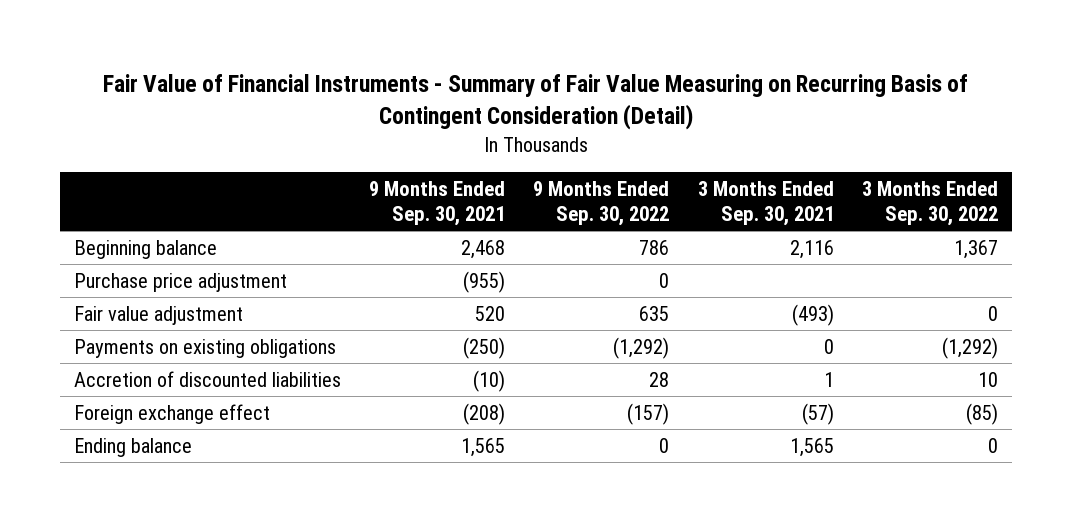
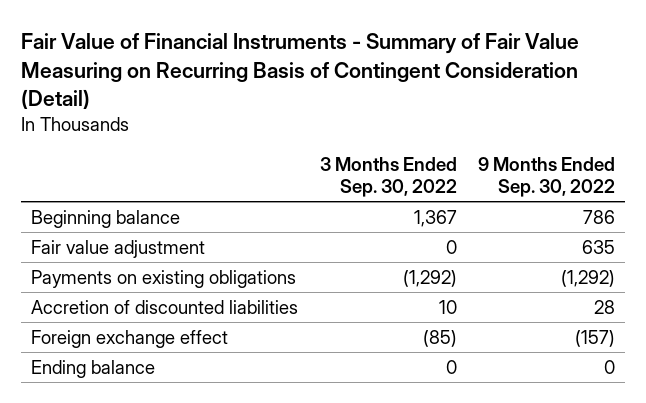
[369,180,506,227] 9 Months Ended Sep. 30, 2021 -> none
[697,180,834,227] 3 Months Ended Sep. 30, 2021 -> none
[74,272,288,292] Purchase price adjustment -> none

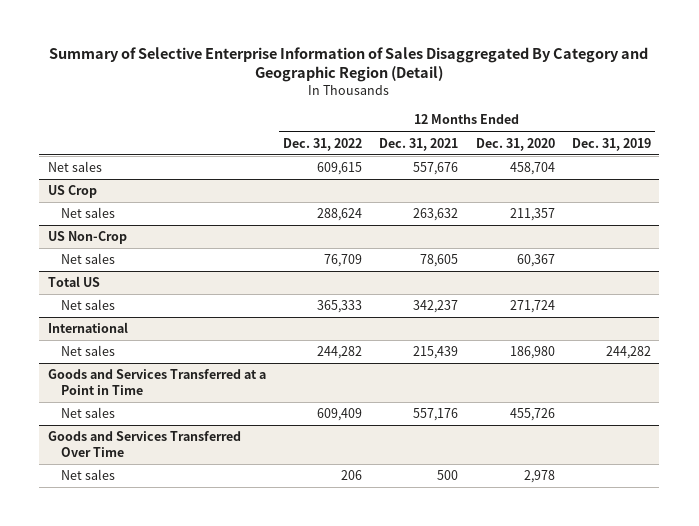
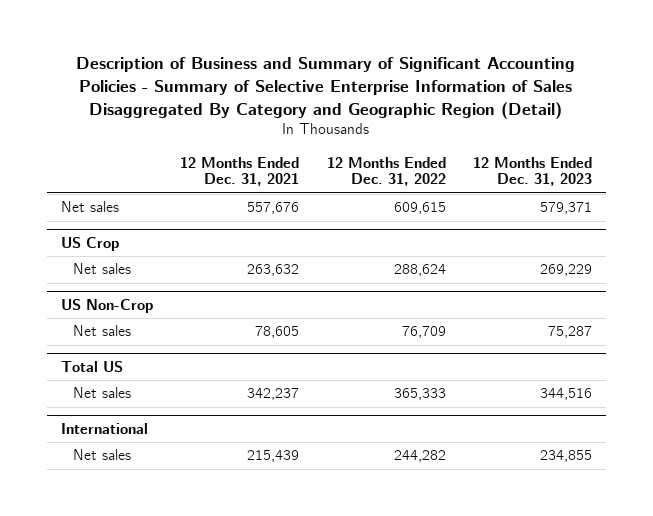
[49,46,649,83] Summary of Selective Enterprise Information of Sales Disaggregated By Category and Geographic Region (Detail) -> [76,57,576,119] Description of Business and Summary of Significant Accounting Policies - Summary of Selective Enterprise Information of Sales Disaggregated By Category and Geographic Region (Detail)
[475,137,555,151] Dec. 31, 2020 -> none
[571,137,651,151] Dec. 31, 2019 -> none
none -> [473,156,593,187] 12 Months Ended Dec. 31, 2023
[47,369,266,395] Goods and Services Transferred at a Point in Time -> none
[60,407,115,419] Net sales -> none
[47,431,241,457] Goods and Services Transferred Over Time -> none
[60,469,115,481] Net sales -> none

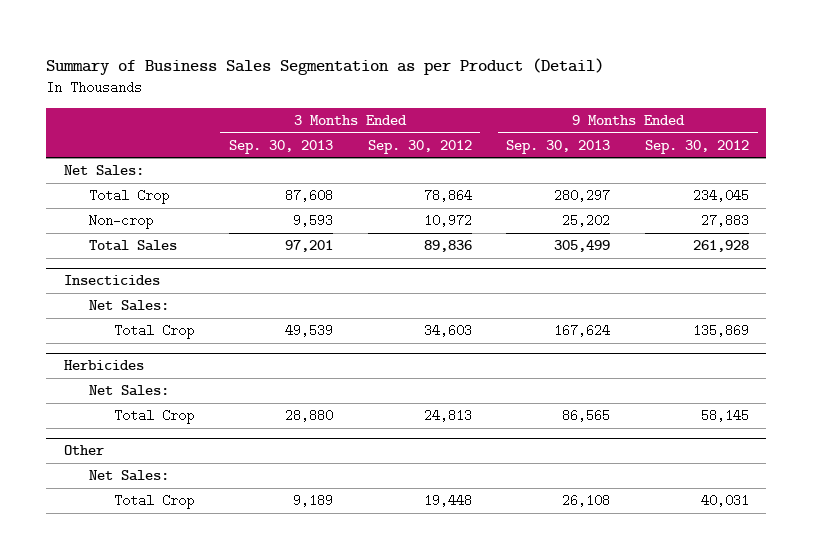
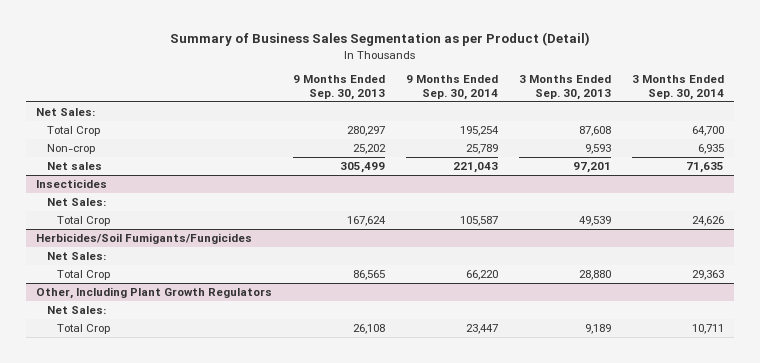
[367,139,472,154] Sep. 30, 2012 -> none
[645,139,750,154] Sep. 30, 2012 -> none
none -> [405,75,498,101] 9 Months Ended Sep. 30, 2014
none -> [631,75,724,101] 3 Months Ended Sep. 30, 2014
[88,240,177,252] Total Sales -> [46,161,102,170] Net sales
[63,360,144,371] Herbicides -> none
none -> [36,232,253,244] Herbicides/Soil Fumigants/Fungicides
[63,445,104,456] Other -> none
none -> [36,286,273,299] Other, Including Plant Growth Regulators

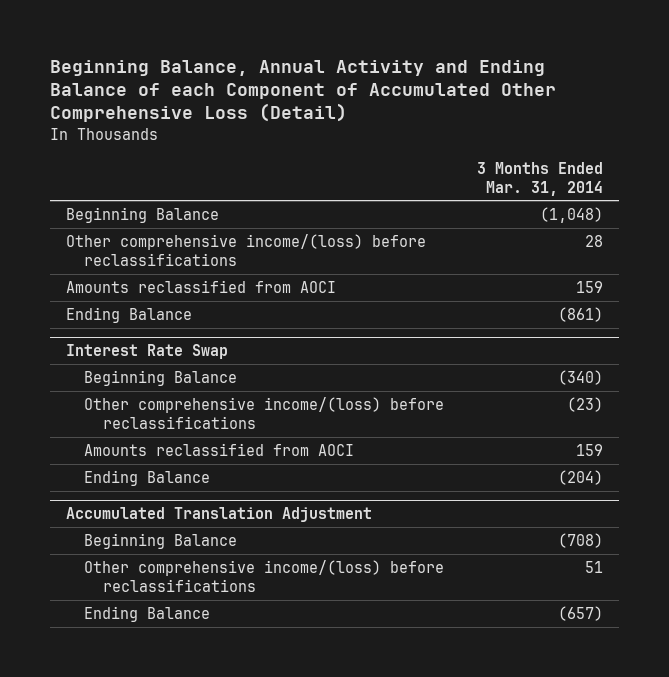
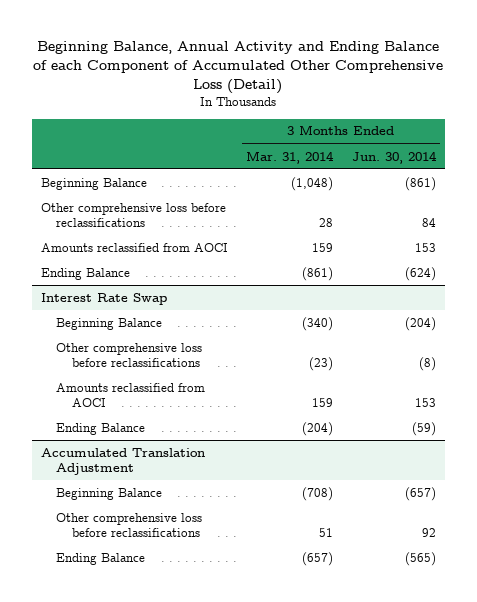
none -> [351,150,437,164] Jun. 30, 2014
[65,233,426,266] Other comprehensive income/(loss) before reclassifications -> [40,202,226,228] Other comprehensive loss before reclassifications
[84,396,445,429] Other comprehensive income/(loss) before reclassifications -> [56,342,203,368] Other comprehensive loss before reclassifications
[84,559,445,592] Other comprehensive income/(loss) before reclassifications -> [56,512,203,538] Other comprehensive loss before reclassifications

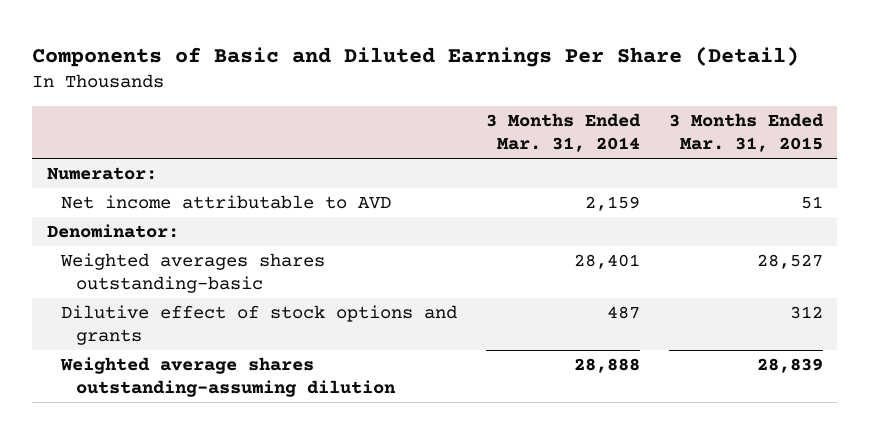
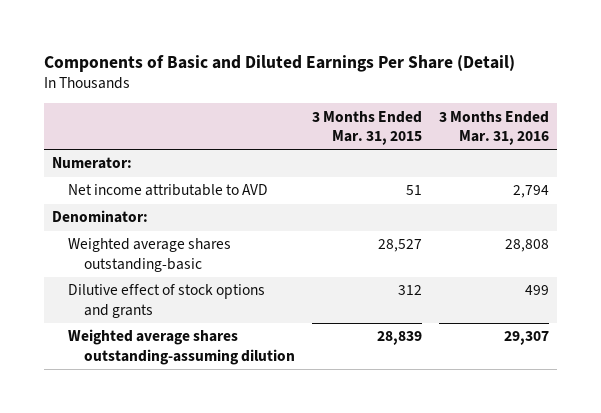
[485,113,641,153] 3 Months Ended Mar. 31, 2014 -> none
none -> [438,110,549,146] 3 Months Ended Mar. 31, 2016
[60,252,326,294] Weighted averages shares outstanding-basic -> [68,238,232,272] Weighted average shares outstanding-basic

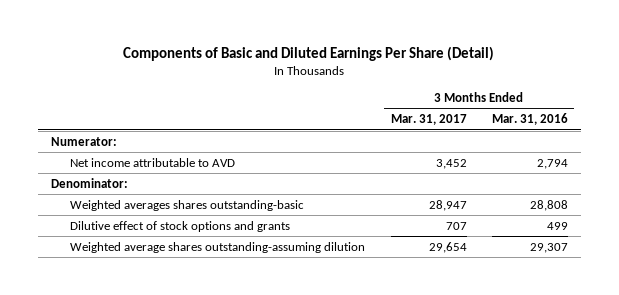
[311,110,422,146] 3 Months Ended Mar. 31, 2015 -> none
none -> [390,114,467,126] Mar. 31, 2017
[68,238,232,272] Weighted average shares outstanding-basic -> [70,199,305,211] Weighted averages shares outstanding-basic

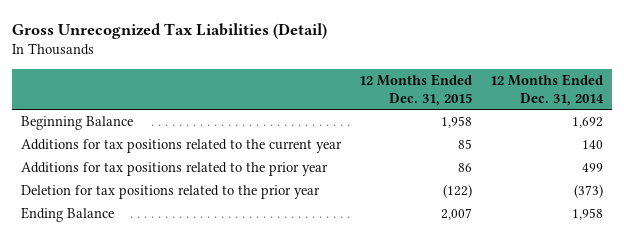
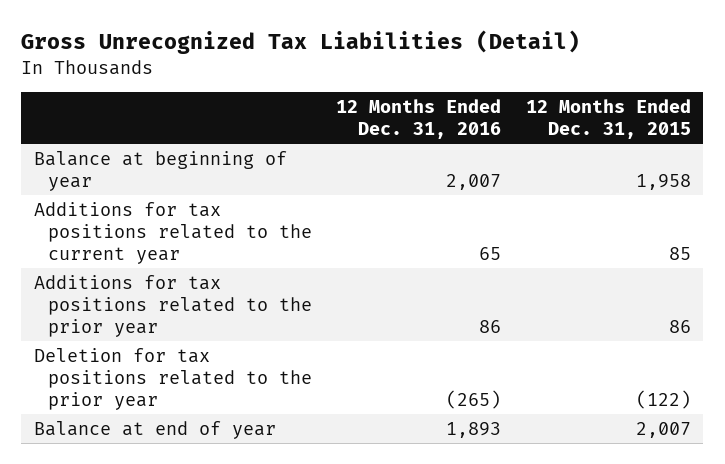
[489,73,604,106] 12 Months Ended Dec. 31, 2014 -> none
none -> [336,98,502,139] 12 Months Ended Dec. 31, 2016
[20,115,133,130] Beginning Balance -> [33,150,287,192] Balance at beginning of year
[20,206,114,222] Ending Balance -> [33,420,276,439] Balance at end of year

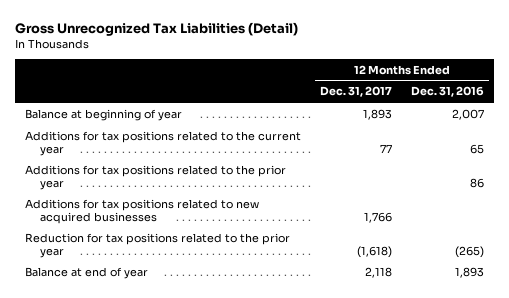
[525,98,691,139] 12 Months Ended Dec. 31, 2015 -> none
none -> [320,86,393,98] Dec. 31, 2017
none -> [25,198,260,224] Additions for tax positions related to new acquired businesses
[33,347,312,411] Deletion for tax positions related to the prior year -> [25,232,291,258] Reduction for tax positions related to the prior year

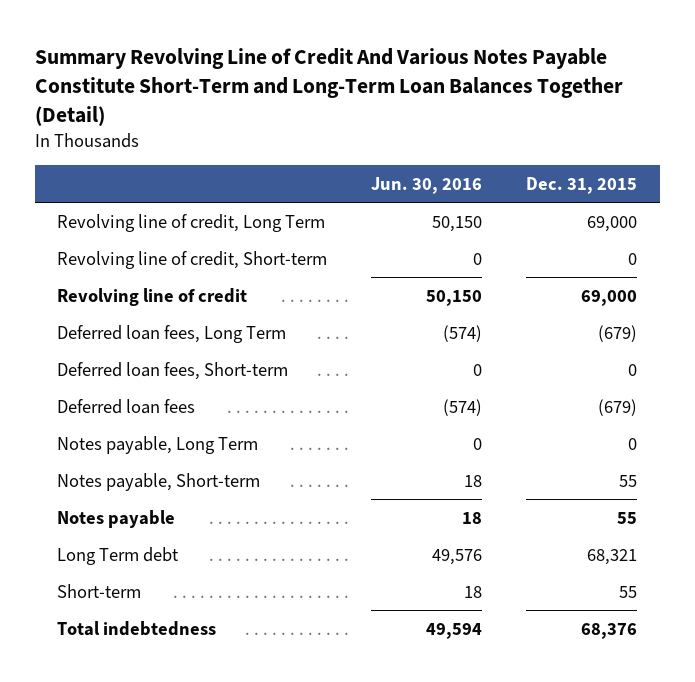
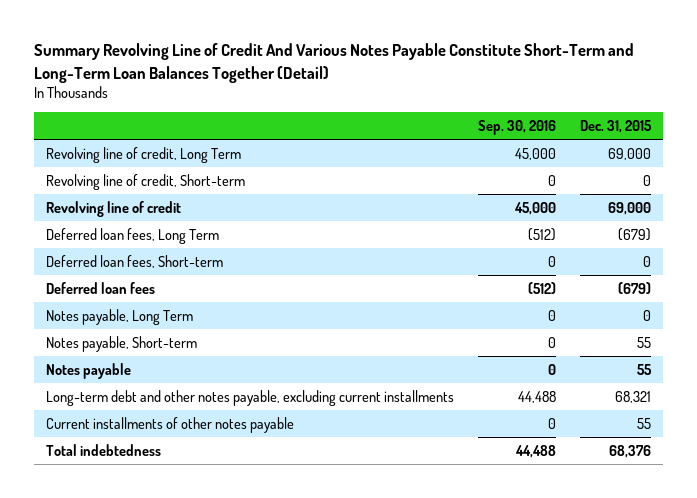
[371,176,483,194] Jun. 30, 2016 -> none
none -> [477,119,556,135] Sep. 30, 2016
[57,546,180,565] Long Term debt -> [45,389,454,406] Long-term debt and other notes payable, excluding current installments
[57,583,142,598] Short-term -> [45,416,294,433] Current installments of other notes payable

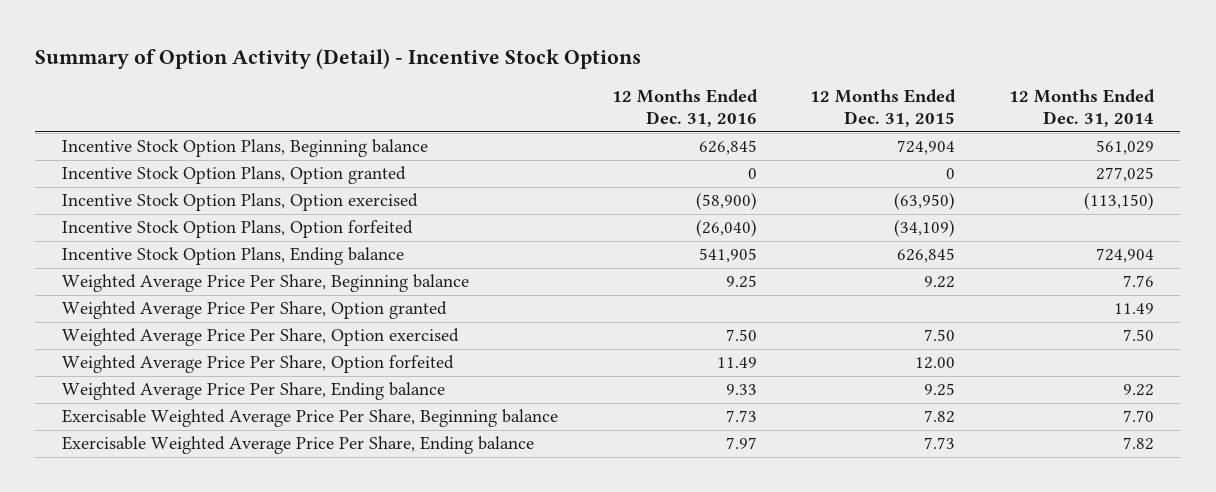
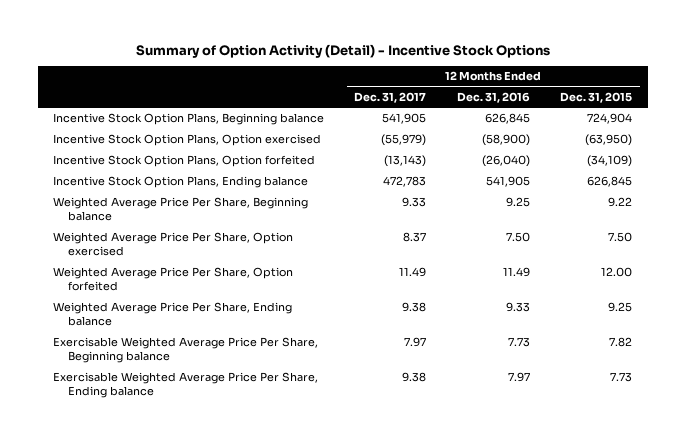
[1008,89,1155,128] 12 Months Ended Dec. 31, 2014 -> none
none -> [354,91,427,103] Dec. 31, 2017
[62,166,407,185] Incentive Stock Option Plans, Option granted -> none
[62,301,448,320] Weighted Average Price Per Share, Option granted -> none

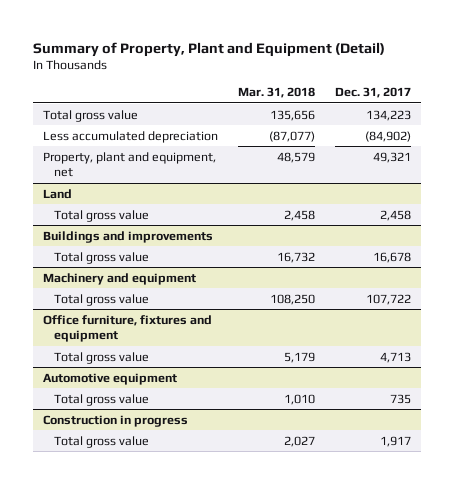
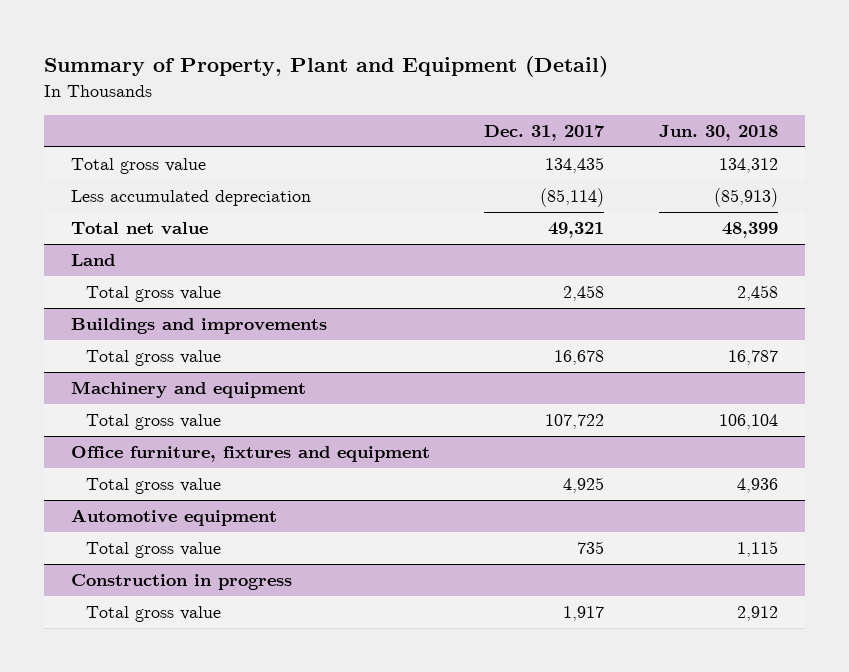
[238,87,316,99] Mar. 31, 2018 -> none
none -> [658,125,778,142] Jun. 30, 2018
[366,109,412,121] 134,223 -> [545,157,605,174] 134,435
[365,130,412,142] (84,902) -> [540,188,605,208] (85,114)
[43,151,217,178] Property, plant and equipment, net -> [71,222,209,236] Total net value
[380,351,412,363] 4,713 -> [563,477,605,494] 4,925

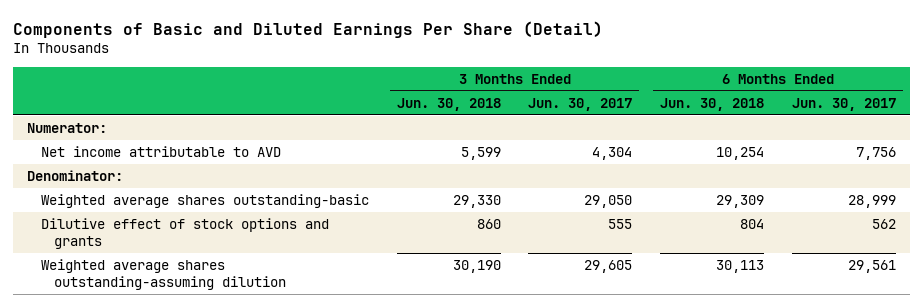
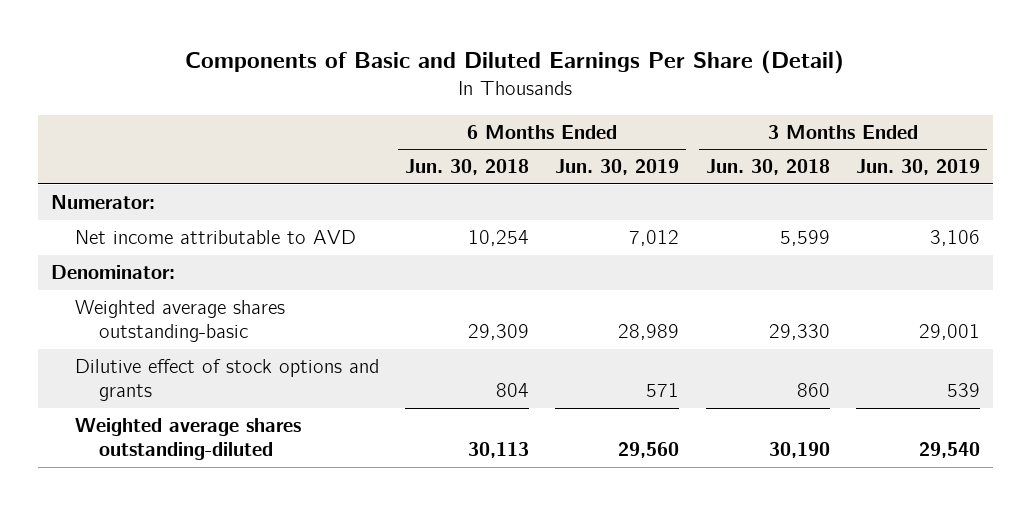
[528,97,633,111] Jun. 30, 2017 -> none
[791,97,896,111] Jun. 30, 2017 -> none
none -> [555,159,680,176] Jun. 30, 2019
none -> [855,159,980,176] Jun. 30, 2019
[40,258,287,290] Weighted average shares outstanding-assuming dilution -> [74,418,301,461] Weighted average shares outstanding-diluted

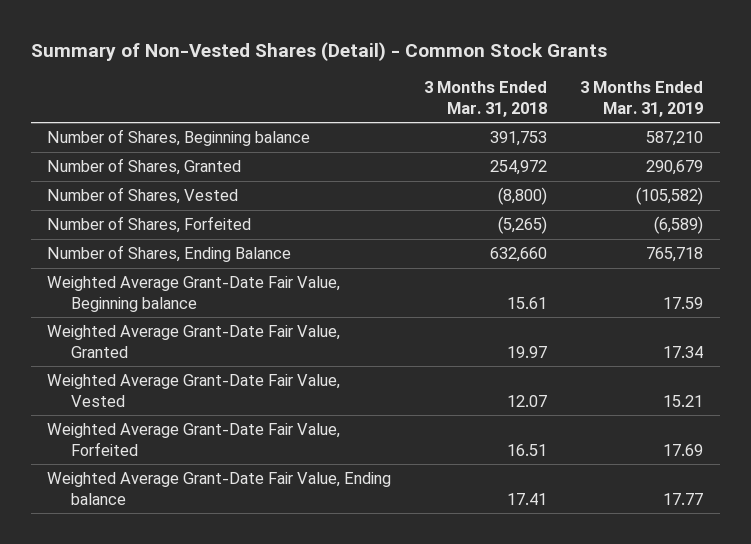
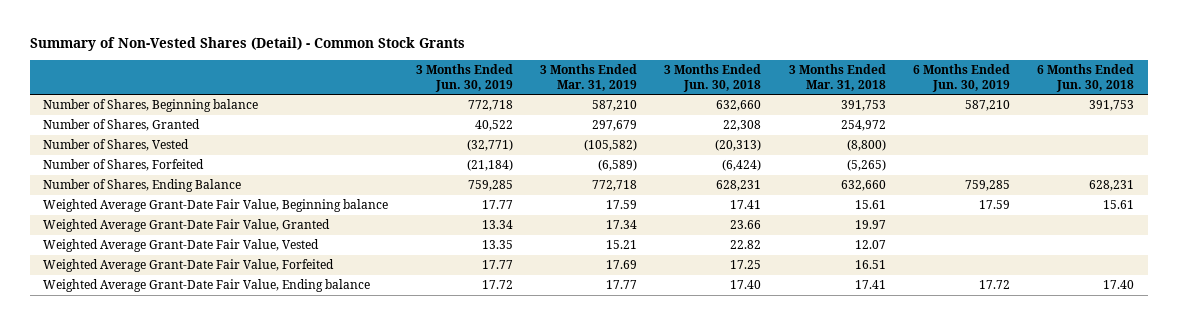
none -> [415,64,513,92] 3 Months Ended Jun. 30, 2019
none -> [664,64,762,92] 3 Months Ended Jun. 30, 2018
none -> [912,64,1010,92] 6 Months Ended Jun. 30, 2019
none -> [1037,64,1135,92] 6 Months Ended Jun. 30, 2018
[646,160,704,176] 290,679 -> [591,120,637,132] 297,679
[646,247,704,263] 765,718 -> [591,180,637,192] 772,718

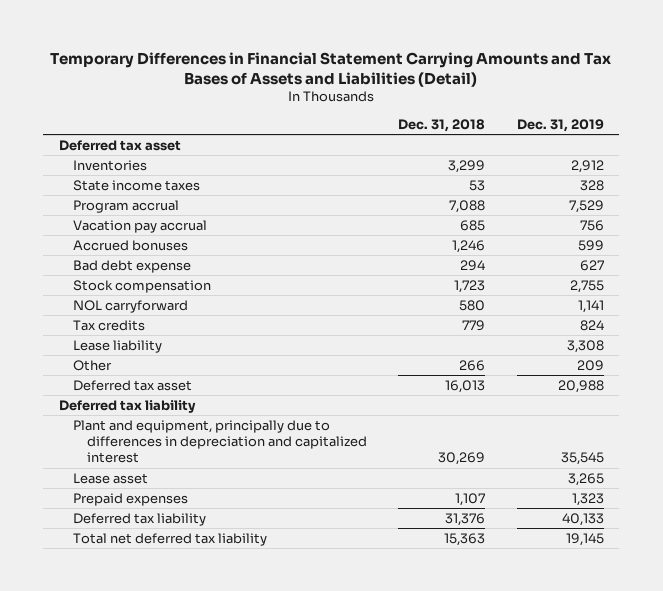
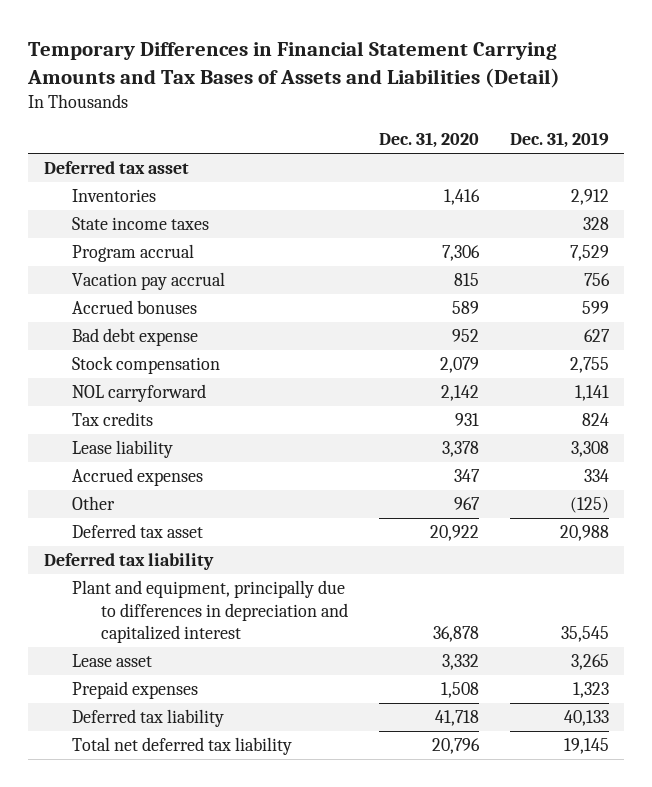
[398,118,486,132] Dec. 31, 2018 -> none
none -> [378,132,479,149] Dec. 31, 2020
none -> [72,468,204,487] Accrued expenses
[576,359,604,371] 209 -> [569,497,609,514] (125)

